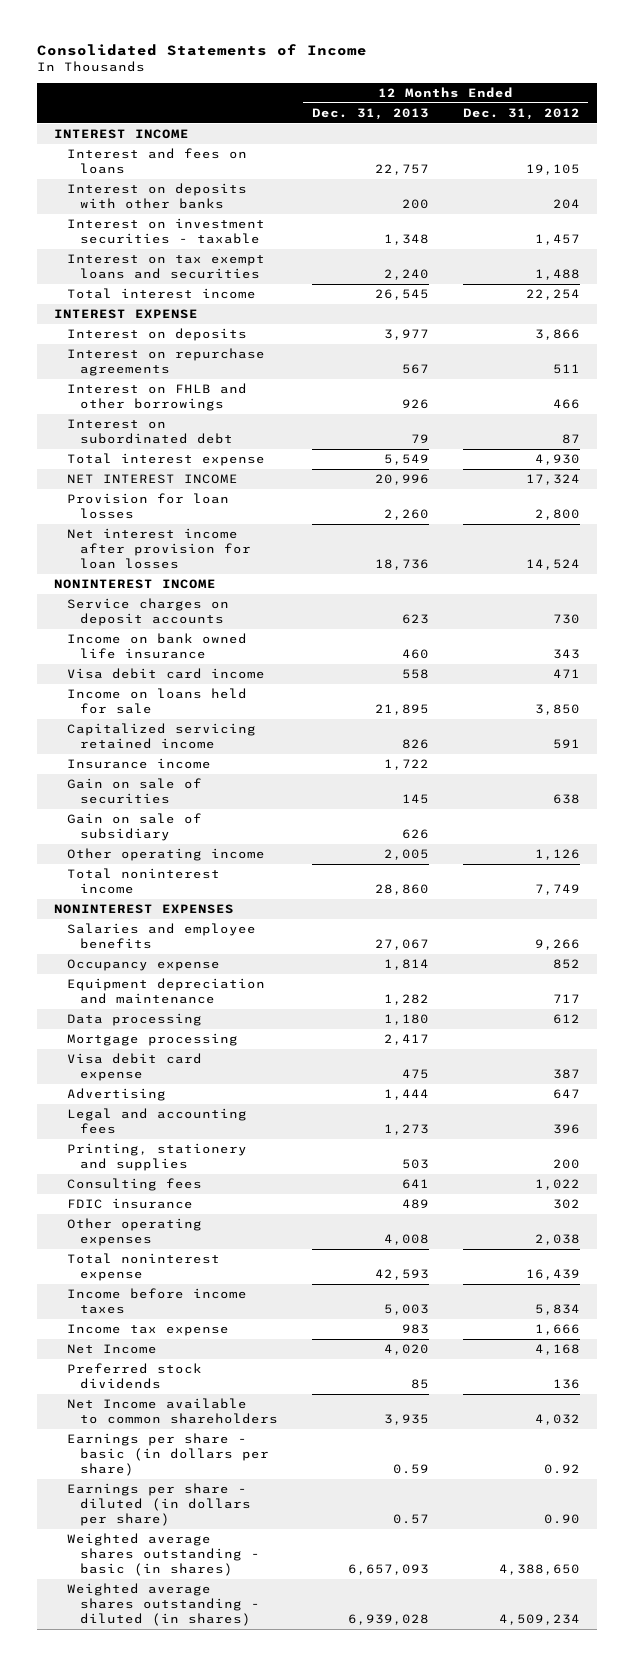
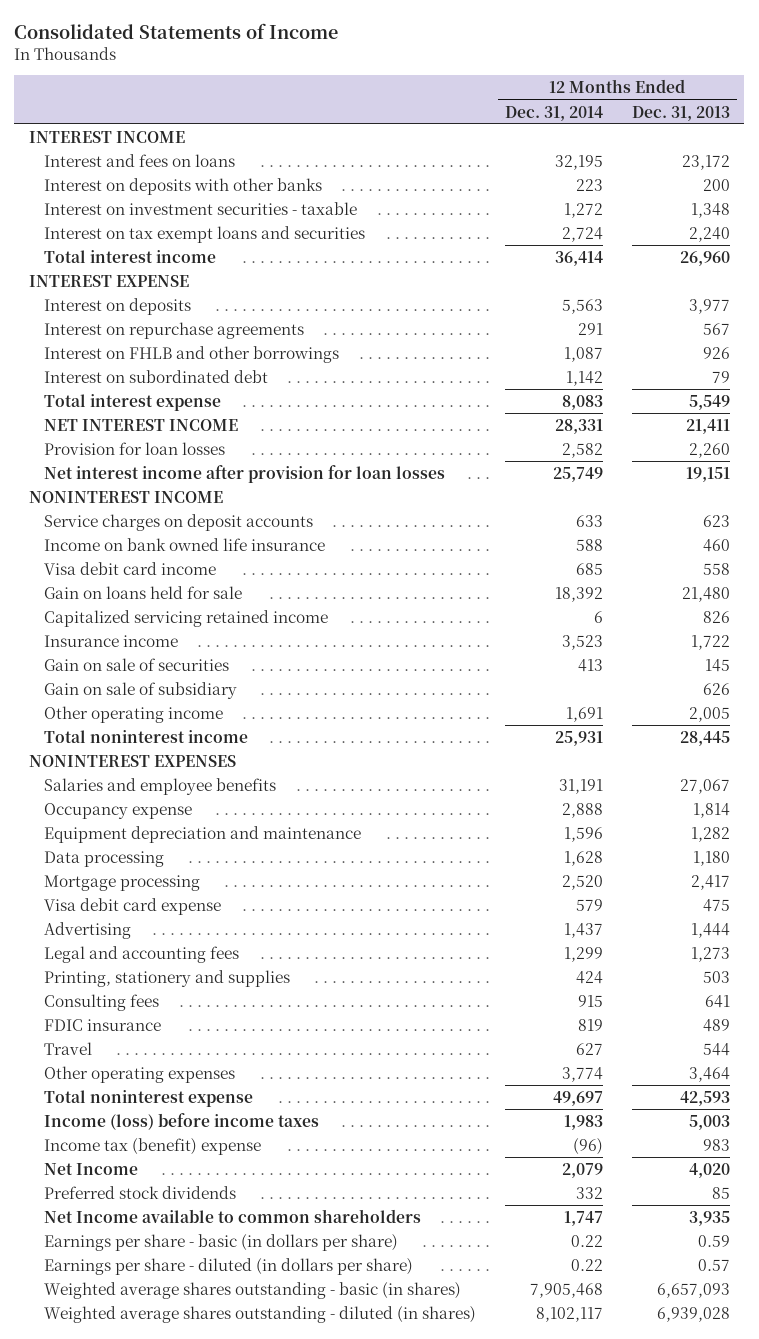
[462,107,580,120] Dec. 31, 2012 -> none
none -> [504,105,603,121] Dec. 31, 2014
[374,164,429,176] 22,757 -> [681,154,730,170] 23,172
[374,289,429,301] 26,545 -> [679,250,730,266] 26,960
[374,474,429,486] 20,996 -> [685,418,730,434] 21,411
[374,559,429,571] 18,736 -> [685,466,730,482] 19,151
[66,688,247,715] Income on loans held for sale -> [43,585,242,599] Gain on loans held for sale
[374,704,429,716] 21,895 -> [681,586,730,602] 21,480
[374,884,429,896] 28,860 -> [679,730,730,746] 28,445
none -> [43,1041,92,1055] Travel
[383,1234,429,1246] 4,008 -> [688,1066,730,1082] 3,464
[66,1288,247,1315] Income before income taxes -> [43,1112,319,1130] Income (loss) before income taxes
[66,1324,229,1337] Income tax expense -> [43,1137,261,1155] Income tax (benefit) expense

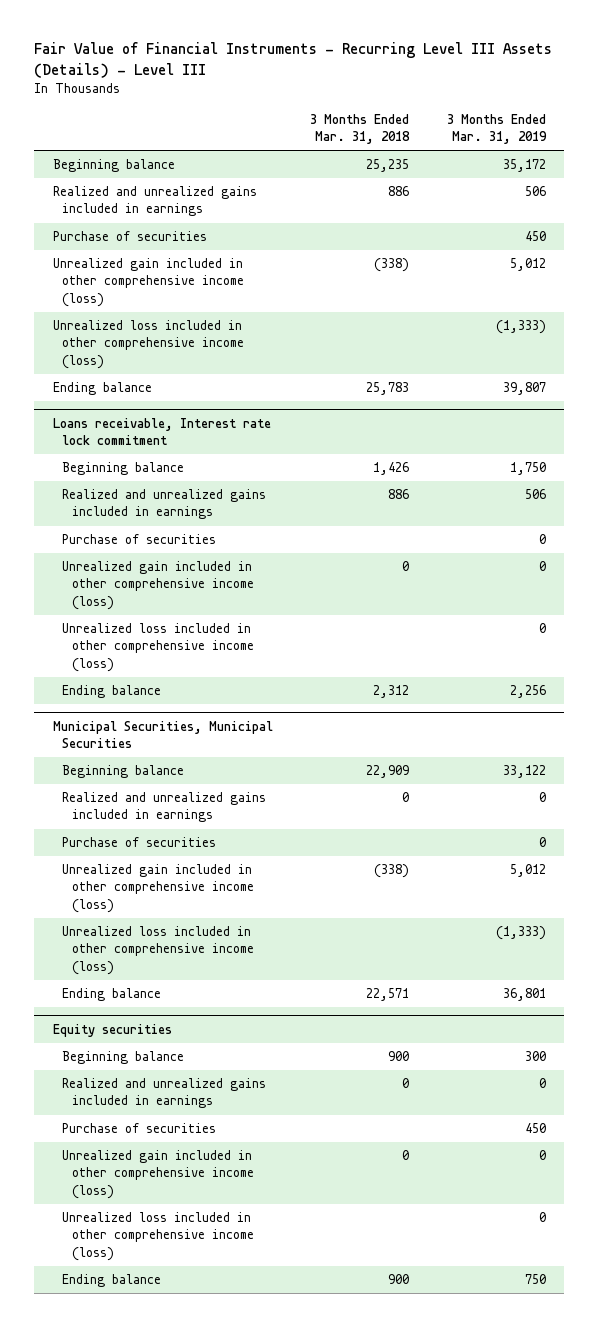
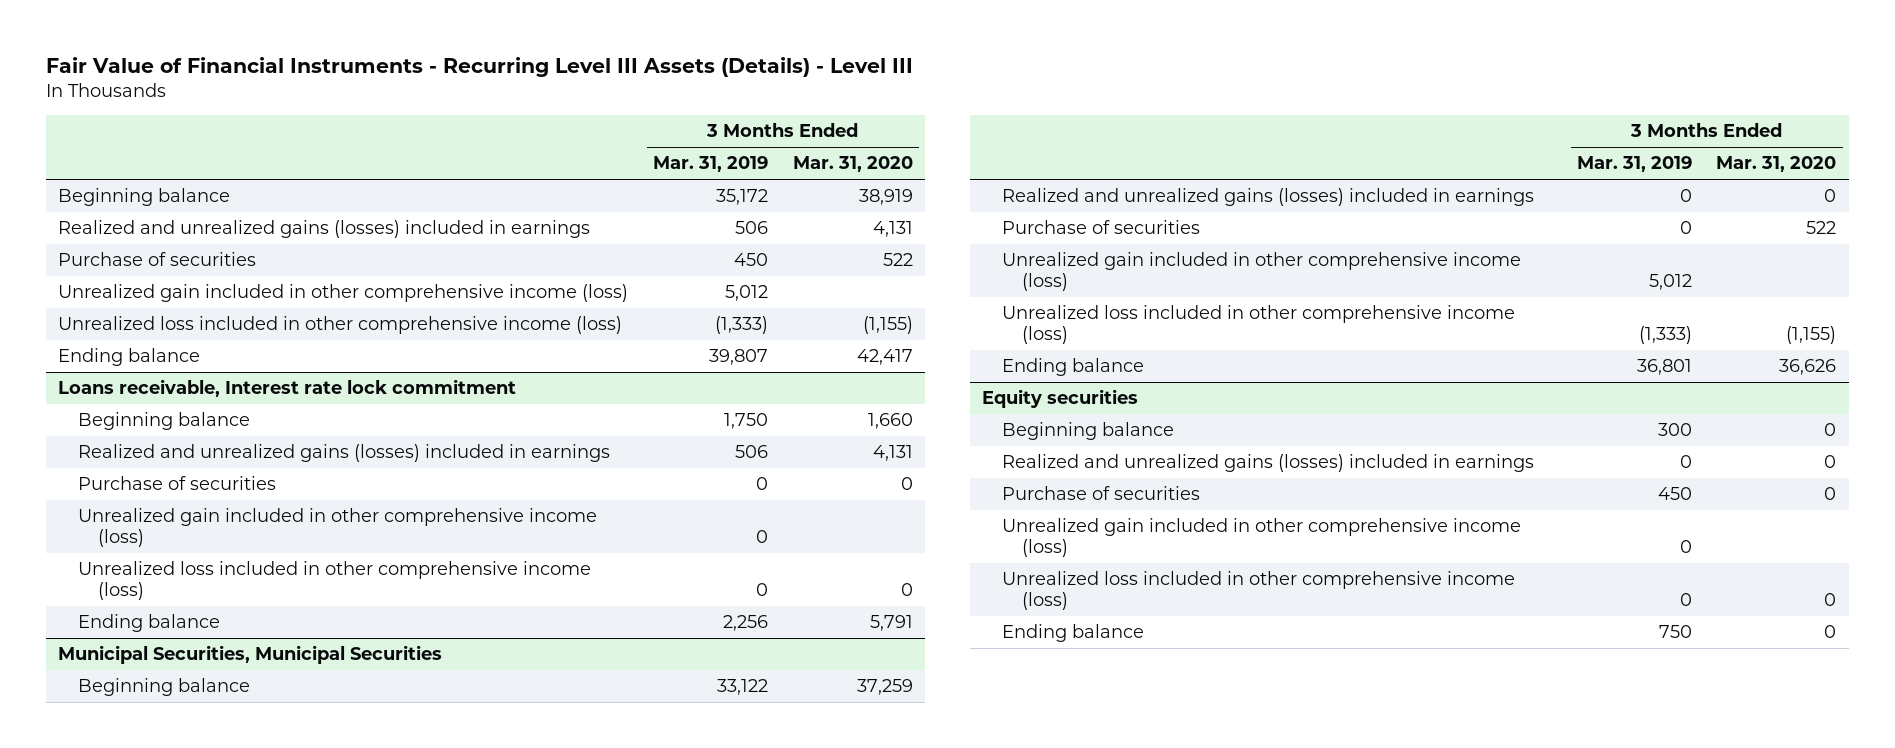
[310,114,411,145] 3 Months Ended Mar. 31, 2018 -> none
none -> [792,156,913,173] Mar. 31, 2020
[52,186,257,217] Realized and unrealized gains included in earnings -> [58,220,591,239] Realized and unrealized gains (losses) included in earnings
[62,489,267,520] Realized and unrealized gains included in earnings -> [78,444,611,463] Realized and unrealized gains (losses) included in earnings
[62,792,267,823] Realized and unrealized gains included in earnings -> [1001,188,1534,207] Realized and unrealized gains (losses) included in earnings
[62,1078,267,1109] Realized and unrealized gains included in earnings -> [1001,454,1534,473] Realized and unrealized gains (losses) included in earnings

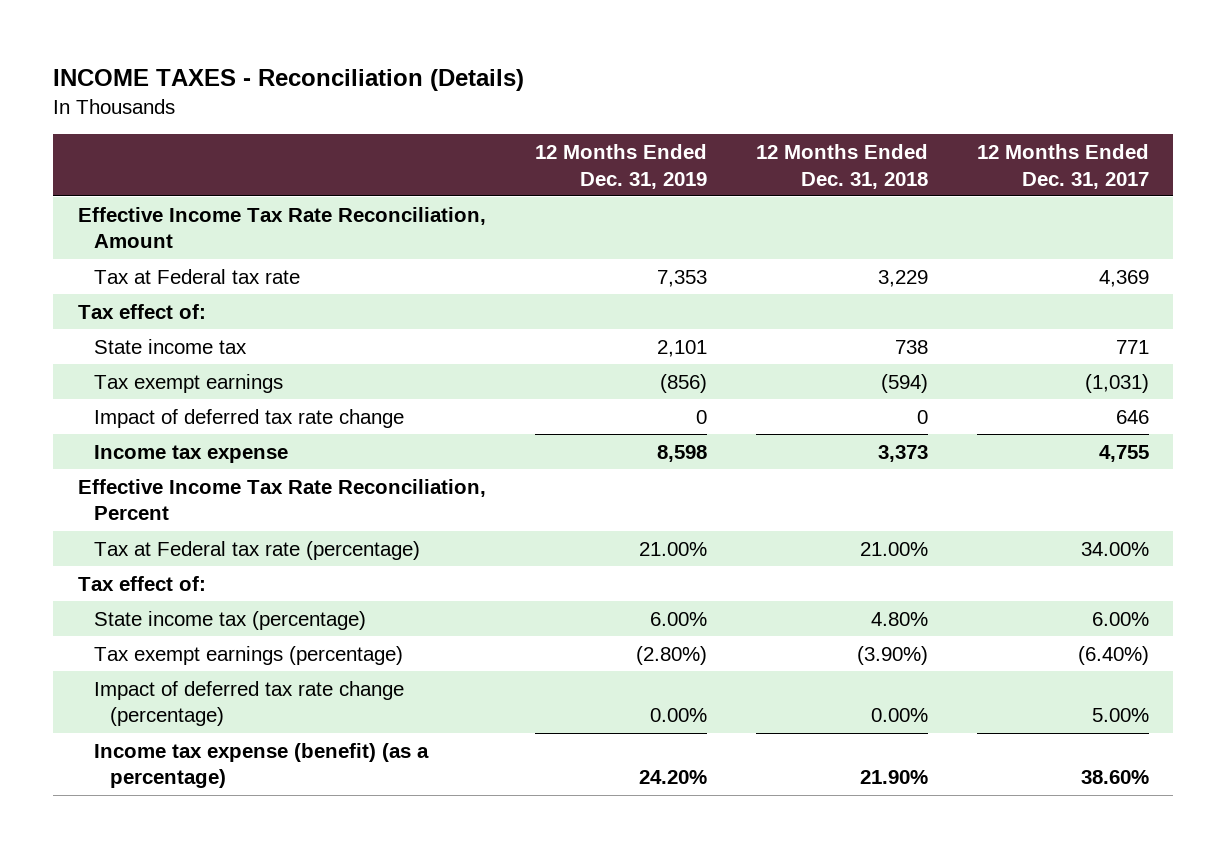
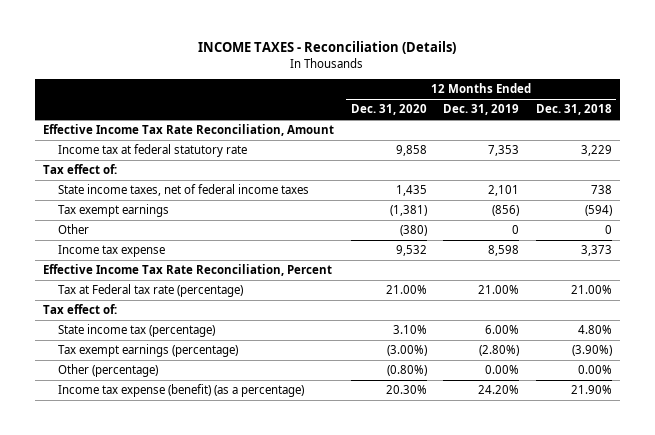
[976,143,1149,189] 12 Months Ended Dec. 31, 2017 -> none
none -> [350,104,427,116] Dec. 31, 2020
[94,268,301,284] Tax at Federal tax rate -> [57,144,247,158] Income tax at federal statutory rate
[94,338,248,354] State income tax -> [57,184,309,197] State income taxes, net of federal income taxes
[94,408,405,428] Impact of deferred tax rate change -> none
none -> [57,224,89,235] Other
[94,680,405,727] Impact of deferred tax rate change (percentage) -> none
none -> [57,364,158,378] Other (percentage)

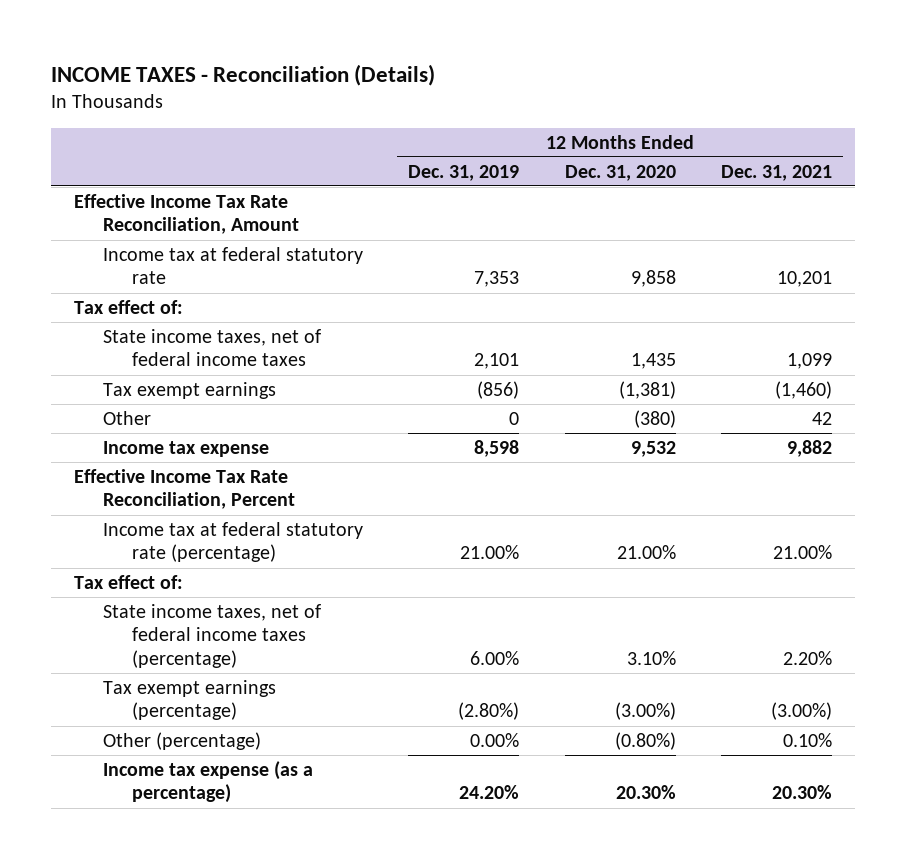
[535,104,612,116] Dec. 31, 2018 -> none
none -> [720,164,832,181] Dec. 31, 2021
[57,284,243,298] Tax at Federal tax rate (percentage) -> [103,521,364,563] Income tax at federal statutory rate (percentage)
[57,324,215,338] State income tax (percentage) -> [103,603,322,668] State income taxes, net of federal income taxes (percentage)
[57,384,304,398] Income tax expense (benefit) (as a percentage) -> [103,760,314,804] Income tax expense (as a percentage)

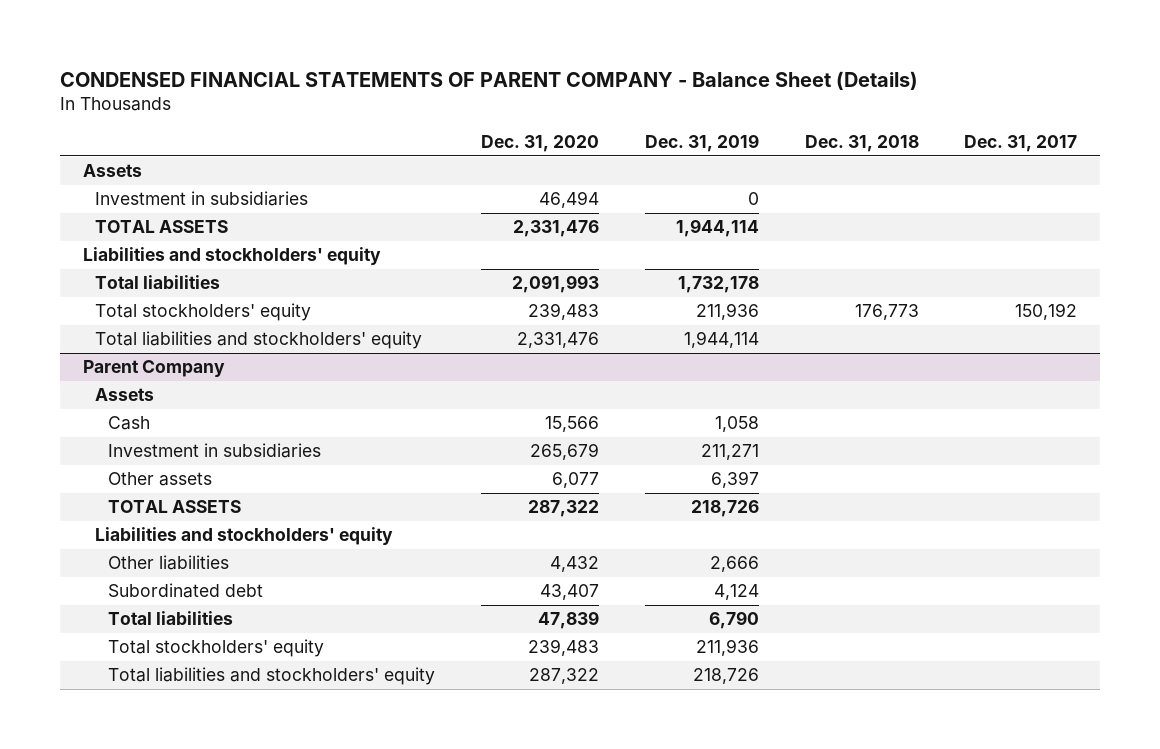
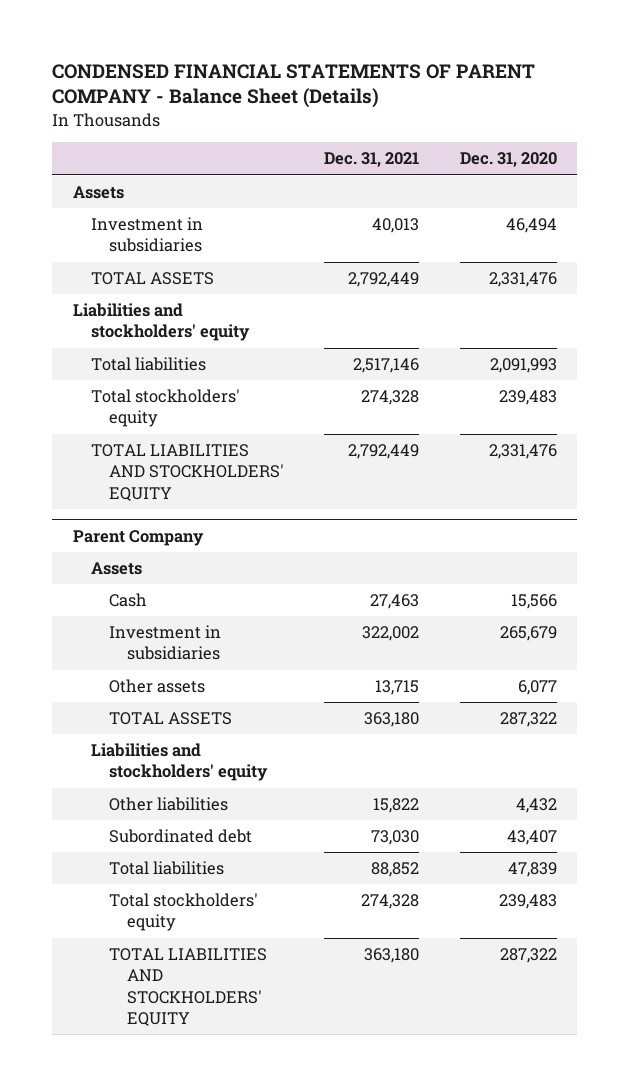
[644,134,759,153] Dec. 31, 2019 -> none
[804,135,919,153] Dec. 31, 2018 -> none
[964,135,1078,153] Dec. 31, 2017 -> none
none -> [324,152,420,168] Dec. 31, 2021
[95,331,423,350] Total liabilities and stockholders' equity -> [90,444,284,501] TOTAL LIABILITIES AND STOCKHOLDERS' EQUITY
[107,667,435,686] Total liabilities and stockholders' equity -> [108,948,267,1027] TOTAL LIABILITIES AND STOCKHOLDERS' EQUITY

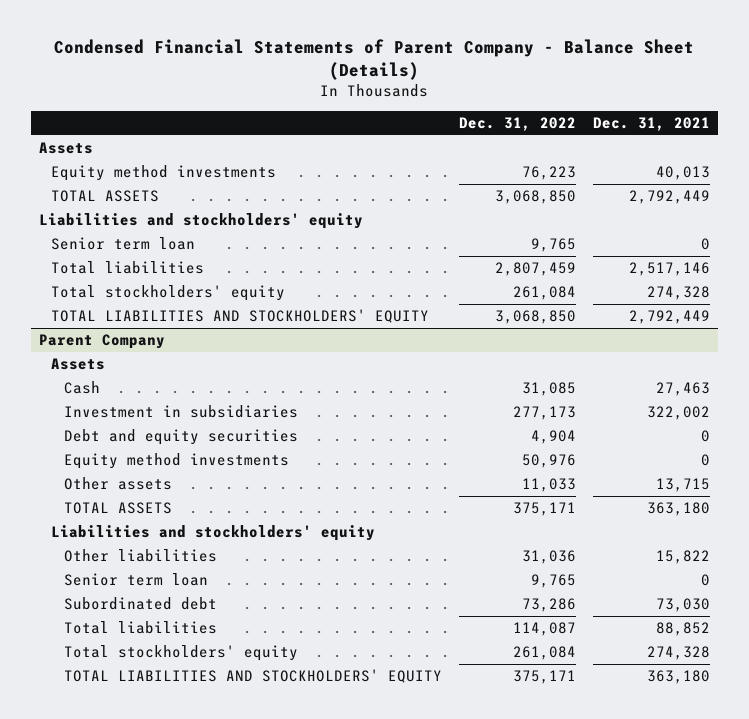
[52,63,536,109] CONDENSED FINANCIAL STATEMENTS OF PARENT COMPANY - Balance Sheet (Details) -> [54,39,695,81] Condensed Financial Statements of Parent Company - Balance Sheet (Details)
[460,152,558,168] Dec. 31, 2020 -> none
none -> [458,117,576,132] Dec. 31, 2022
[90,217,203,253] Investment in subsidiaries -> [51,164,277,181] Equity method investments
none -> [51,236,196,250] Senior term loan
none -> [64,428,299,445] Debt and equity securities
none -> [64,452,290,469] Equity method investments
none -> [64,572,209,586] Senior term loan

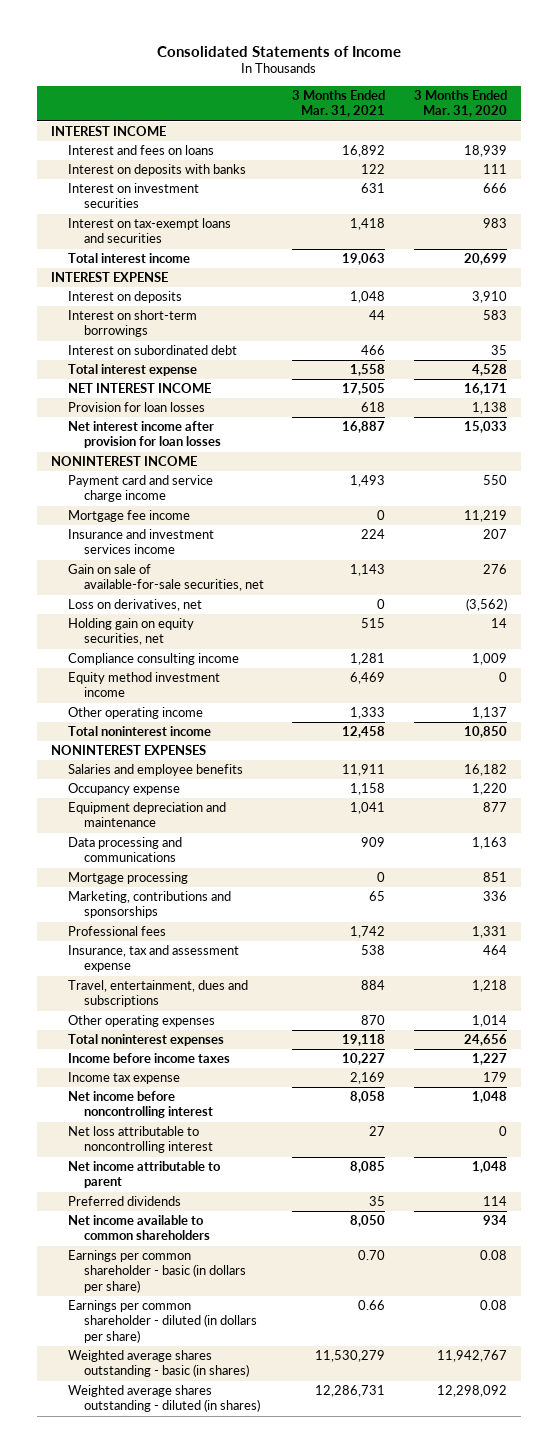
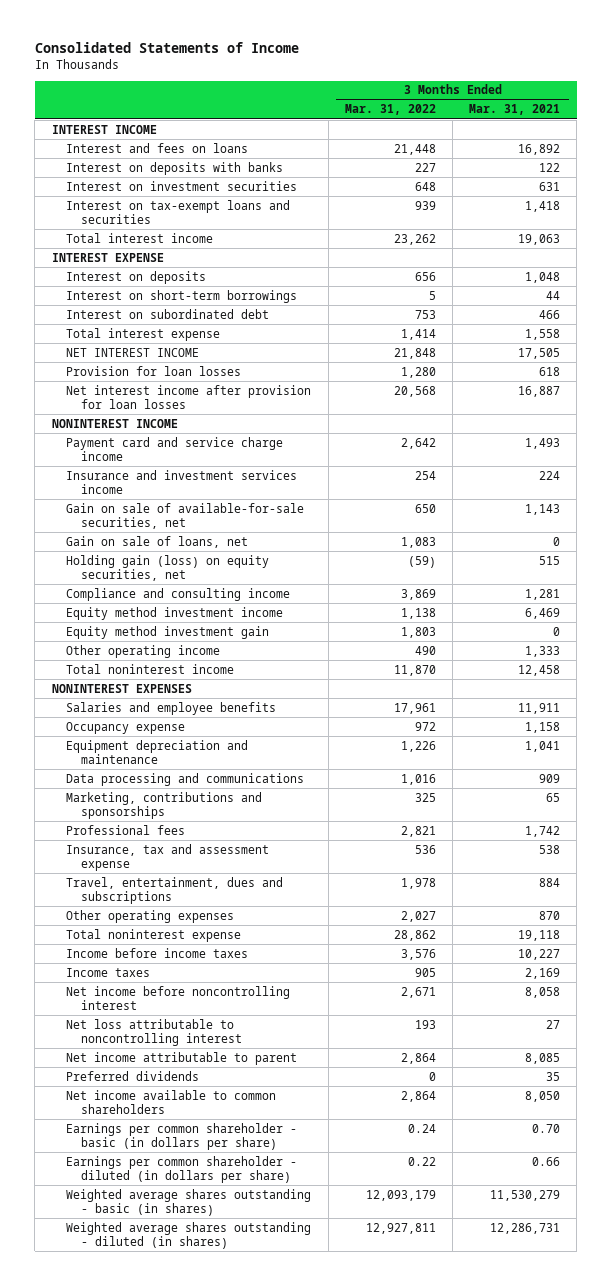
[413,90,507,118] 3 Months Ended Mar. 31, 2020 -> none
none -> [344,104,436,116] Mar. 31, 2022
[67,510,190,523] Mortgage fee income -> none
[67,599,202,612] Loss on derivatives, net -> none
none -> [66,535,249,548] Gain on sale of loans, net
[67,618,194,646] Holding gain on equity securities, net -> [66,554,270,582] Holding gain (loss) on equity securities, net
[67,653,239,666] Compliance consulting income -> [66,587,291,601] Compliance and consulting income
none -> [66,625,270,639] Equity method investment gain
[67,872,188,885] Mortgage processing -> none
[67,1034,224,1047] Total noninterest expenses -> [66,928,242,942] Total noninterest expense
[67,1072,180,1085] Income tax expense -> [66,967,151,977] Income taxes

